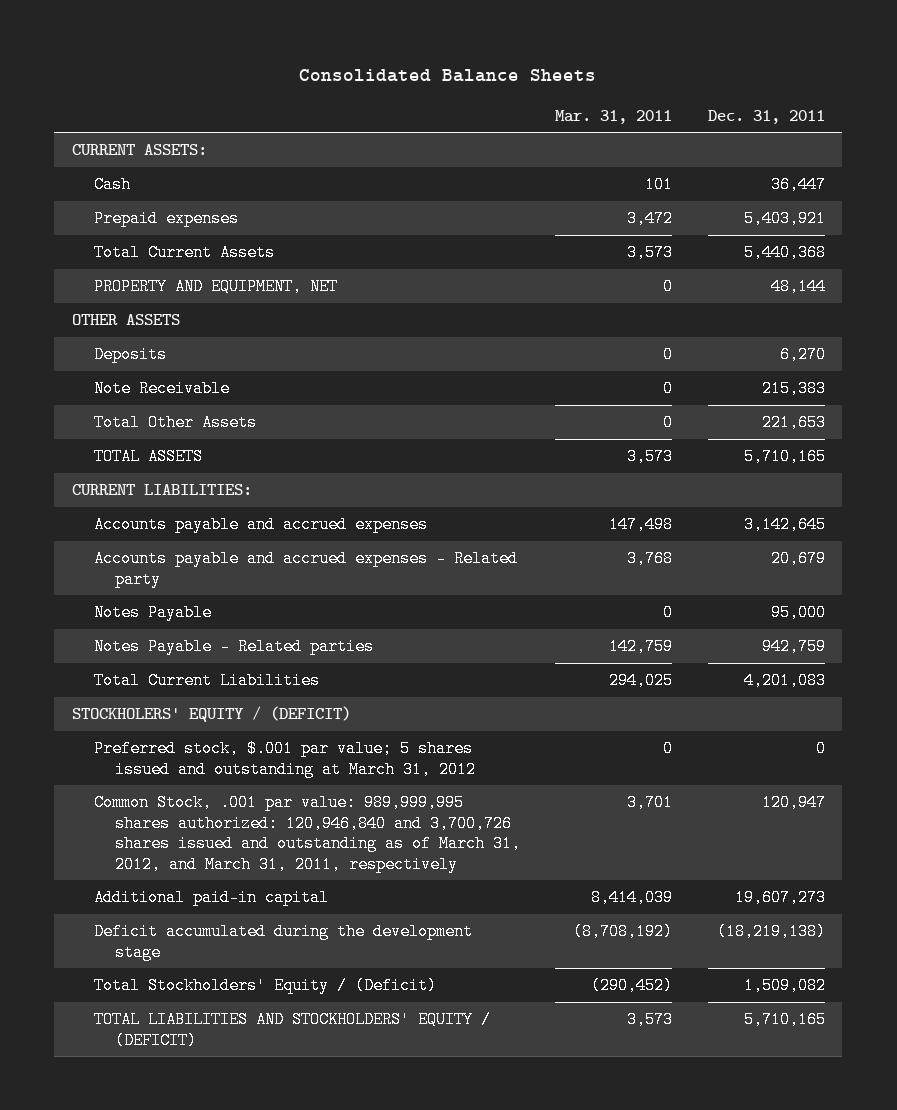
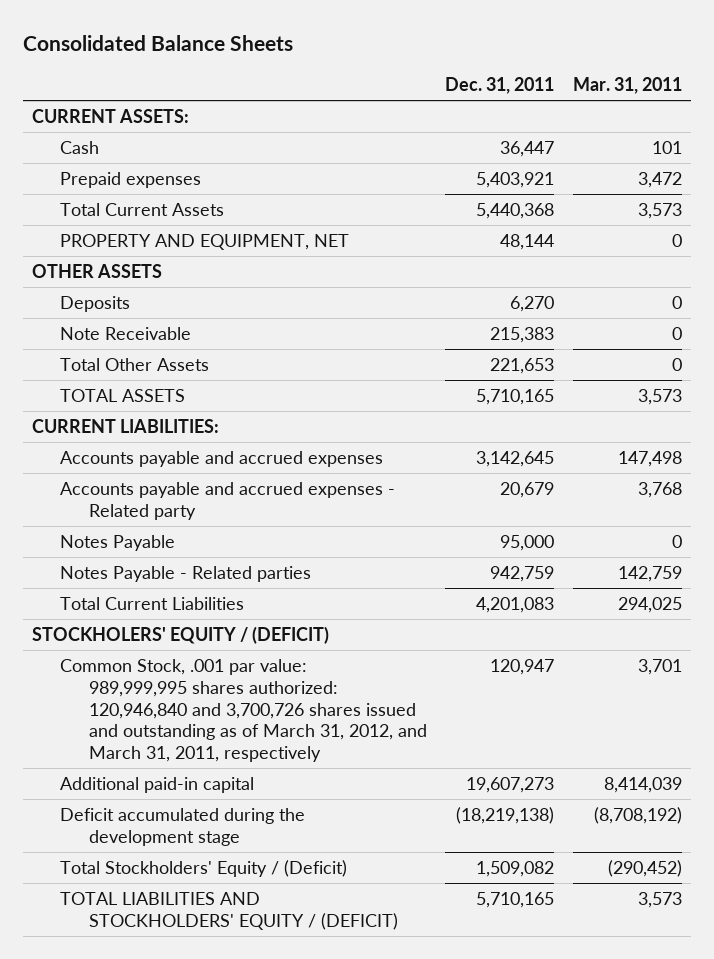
[93,740,477,778] Preferred stock, $.001 par value; 5 shares issued and outstanding at March 31, 2012 -> none

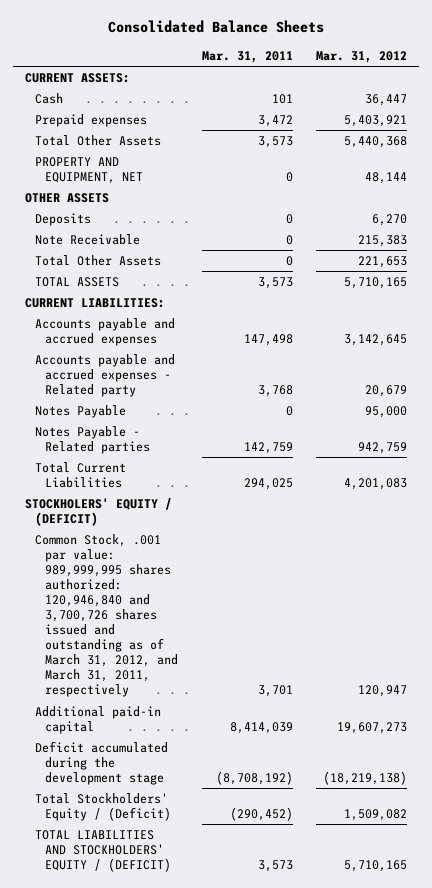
[445,77,555,95] Dec. 31, 2011 -> none
none -> [315,50,407,63] Mar. 31, 2012
[60,203,225,217] Total Current Assets -> [34,134,161,146] Total Other Assets

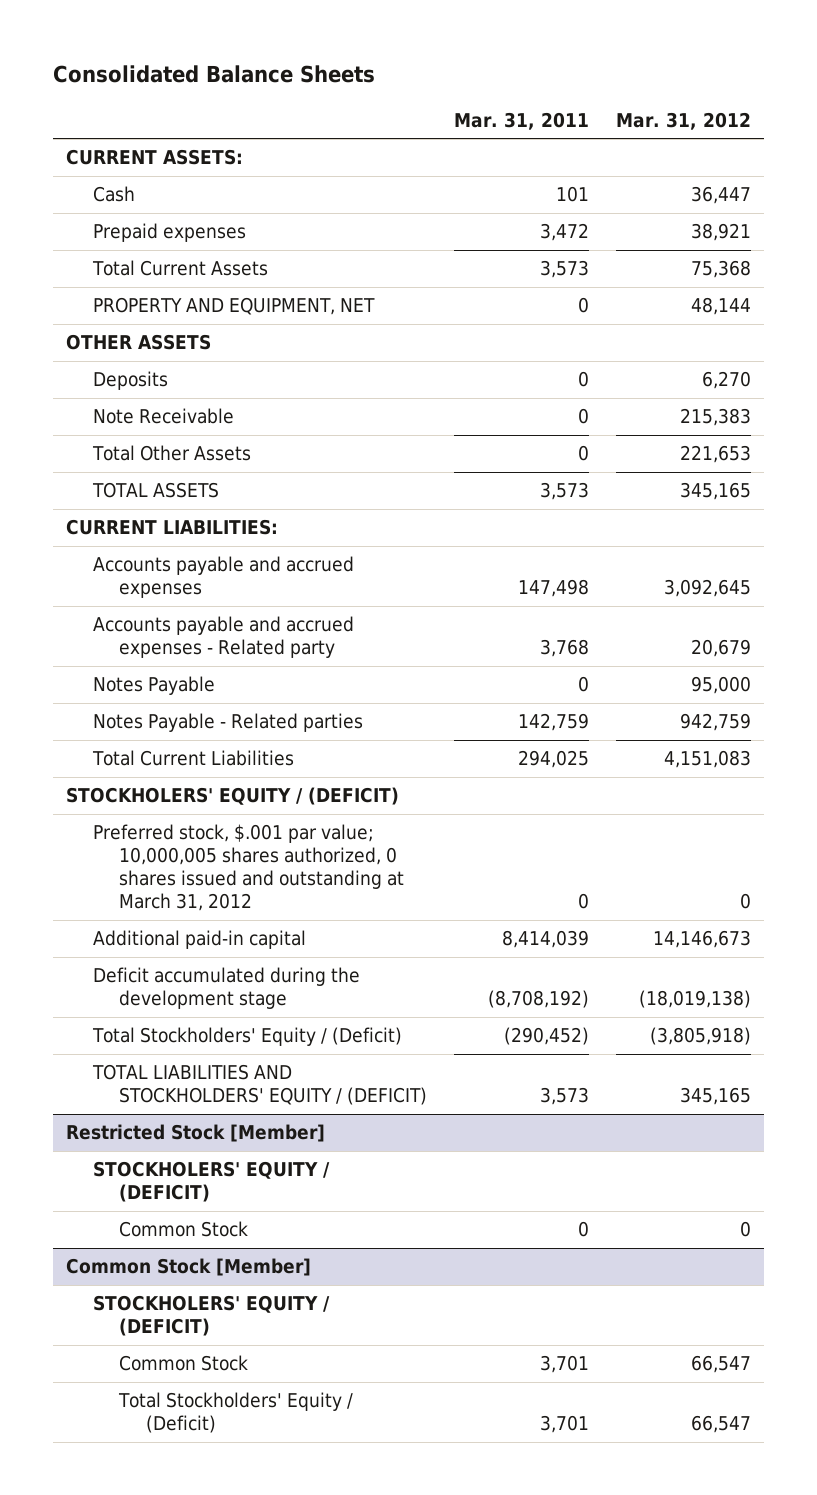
[343,114,407,127] 5,403,921 -> [690,223,751,242] 38,921
[34,134,161,146] Total Other Assets -> [91,260,268,277] Total Current Assets
[343,135,407,148] 5,440,368 -> [690,260,751,279] 75,368
[343,276,407,289] 5,710,165 -> [679,482,751,501] 345,165
[343,334,407,347] 3,142,645 -> [663,579,751,598] 3,092,645
[343,478,407,491] 4,201,083 -> [663,750,751,769] 4,151,083
[34,533,179,698] Common Stock, .001 par value: 989,999,995 shares authorized: 120,946,840 and 3,700,726 shares issued and outstanding as of March 31, 2012, and March 31, 2011, respectively -> none
none -> [92,824,405,912] Preferred stock, $.001 par value; 10,000,005 shares authorized, 0 shares issued and outstanding at March 31, 2012
[336,722,407,735] 19,607,273 -> [652,930,751,949] 14,146,673
[322,771,407,786] (18,219,138) -> [638,990,751,1009] (18,019,138)
[343,809,407,822] 1,509,082 -> [649,1027,751,1046] (3,805,918)
[343,860,407,873] 5,710,165 -> [679,1087,751,1106] 345,165
none -> [66,1124,326,1143] Restricted Stock [Member]
none -> [92,1161,330,1203] STOCKHOLERS' EQUITY / (DEFICIT)
none -> [119,1221,249,1238] Common Stock
none -> [66,1258,312,1277] Common Stock [Member]
none -> [92,1295,330,1337] STOCKHOLERS' EQUITY / (DEFICIT)
none -> [119,1355,249,1372] Common Stock
none -> [118,1392,354,1434] Total Stockholders' Equity / (Deficit)

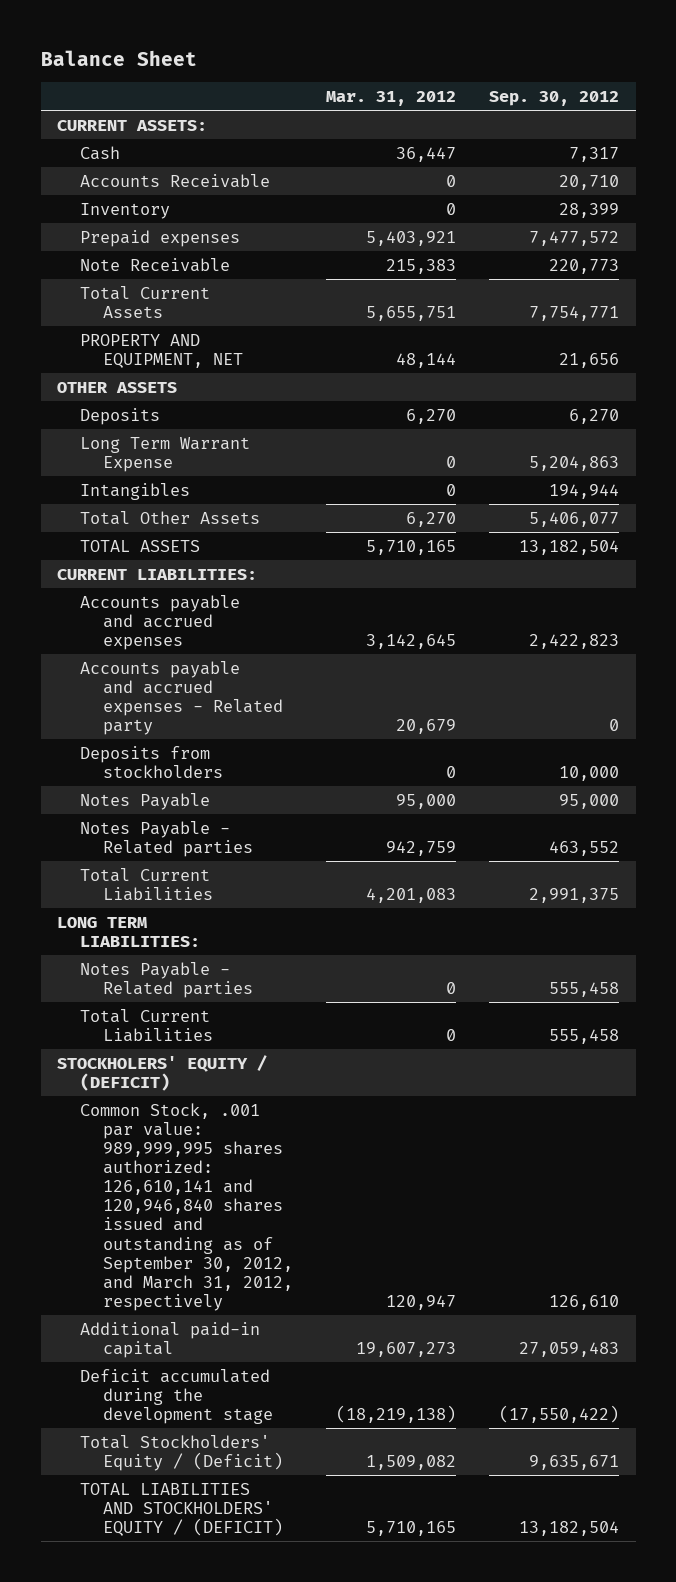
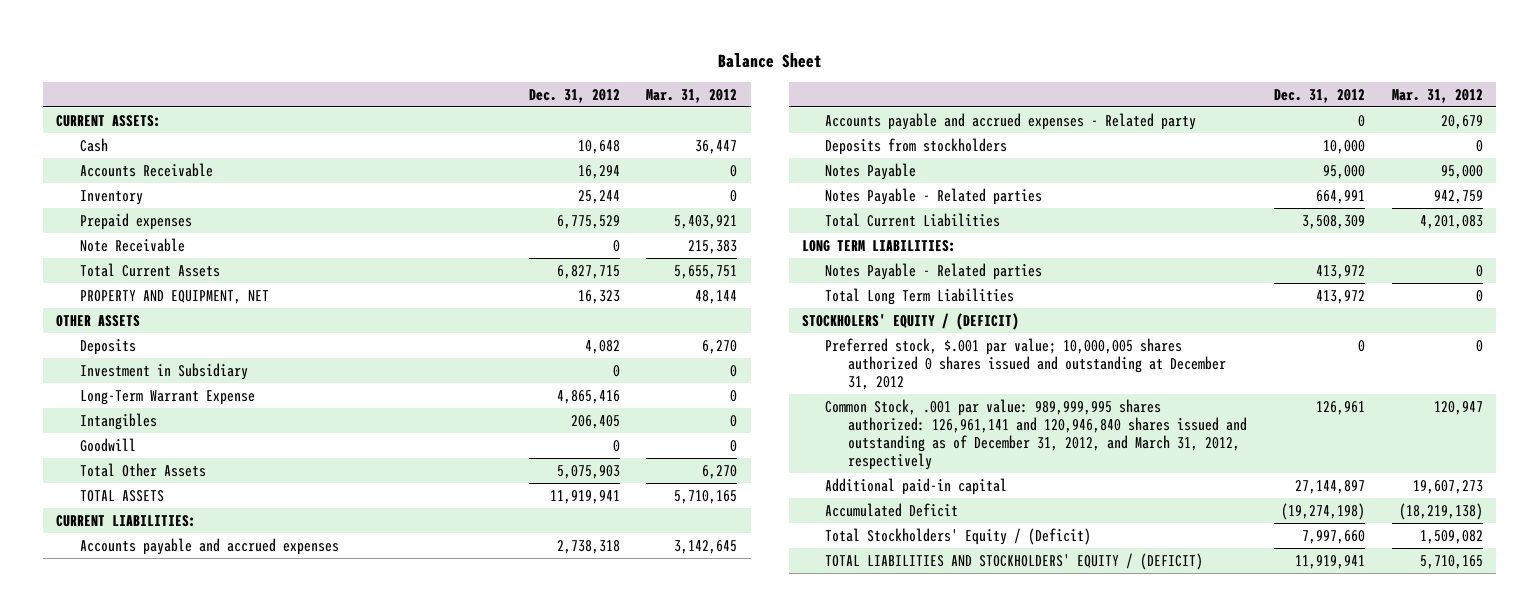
[488,91,619,107] Sep. 30, 2012 -> none
none -> [528,88,620,103] Dec. 31, 2012
none -> [79,362,248,380] Investment in Subsidiary
[79,436,250,472] Long Term Warrant Expense -> [79,389,255,405] Long-Term Warrant Expense
none -> [79,437,136,452] Goodwill
[79,1008,213,1042] Total Current Liabilities -> none
none -> [825,287,1015,305] Total Long Term Liabilities
none -> [825,337,1227,390] Preferred stock, $.001 par value; 10,000,005 shares authorized 0 shares issued and outstanding at December 31, 2012
[79,1102,293,1311] Common Stock, .001 par value: 989,999,995 shares authorized: 126,610,141 and 120,946,840 shares issued and outstanding as of September 30, 2012, and March 31, 2012, respectively -> [825,398,1248,471] Common Stock, .001 par value: 989,999,995 shares authorized: 126,961,141 and 120,946,840 shares issued and outstanding as of December 31, 2012, and March 31, 2012, respectively
[79,1368,273,1424] Deficit accumulated during the development stage -> [825,502,959,517] Accumulated Deficit

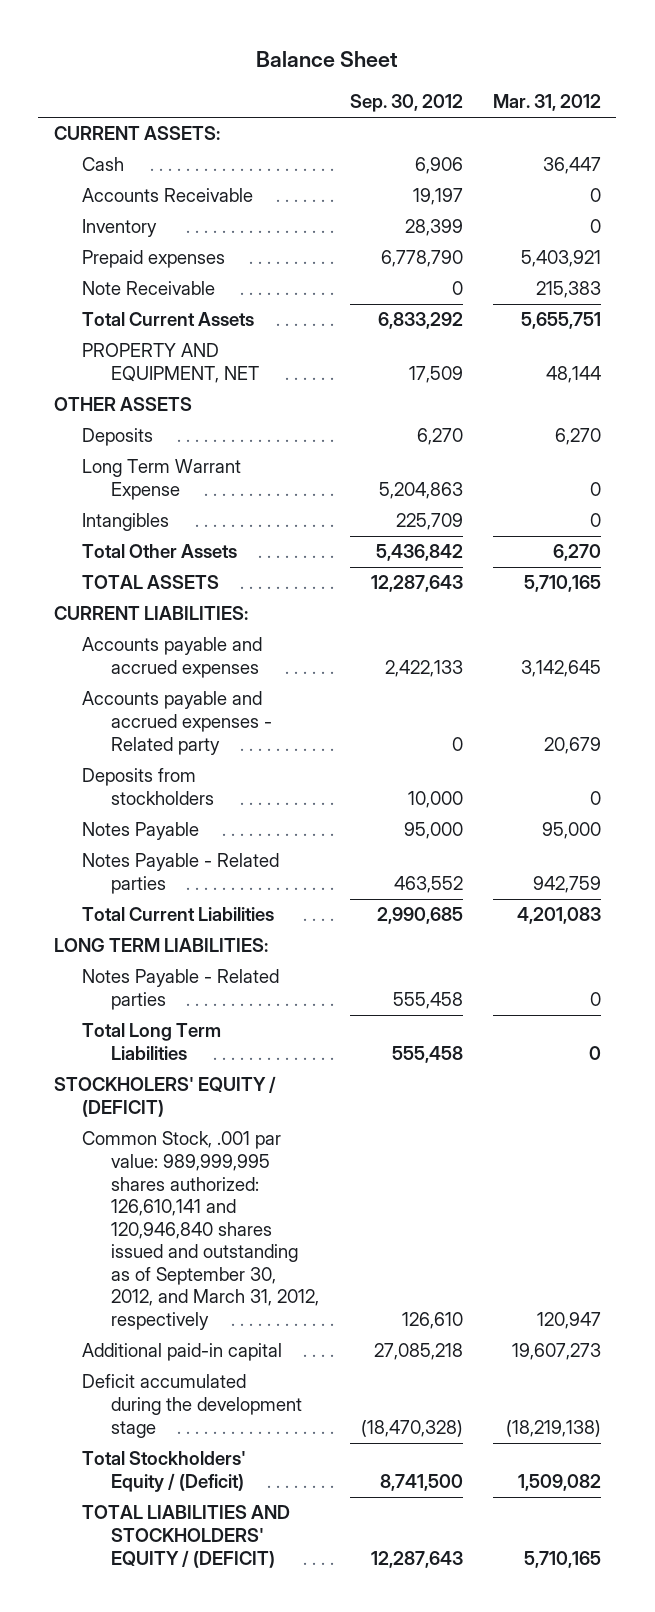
[528,88,620,103] Dec. 31, 2012 -> none
none -> [349,94,463,113] Sep. 30, 2012
[79,362,248,380] Investment in Subsidiary -> none
[79,389,255,405] Long-Term Warrant Expense -> [82,459,242,501] Long Term Warrant Expense
[79,437,136,452] Goodwill -> none
[825,337,1227,390] Preferred stock, $.001 par value; 10,000,005 shares authorized 0 shares issued and outstanding at December 31, 2012 -> none
[825,398,1248,471] Common Stock, .001 par value: 989,999,995 shares authorized: 126,961,141 and 120,946,840 shares issued and outstanding as of December 31, 2012, and March 31, 2012, respectively -> [82,1131,320,1331] Common Stock, .001 par value: 989,999,995 shares authorized: 126,610,141 and 120,946,840 shares issued and outstanding as of September 30, 2012, and March 31, 2012, respectively
[825,502,959,517] Accumulated Deficit -> [82,1374,303,1438] Deficit accumulated during the development stage

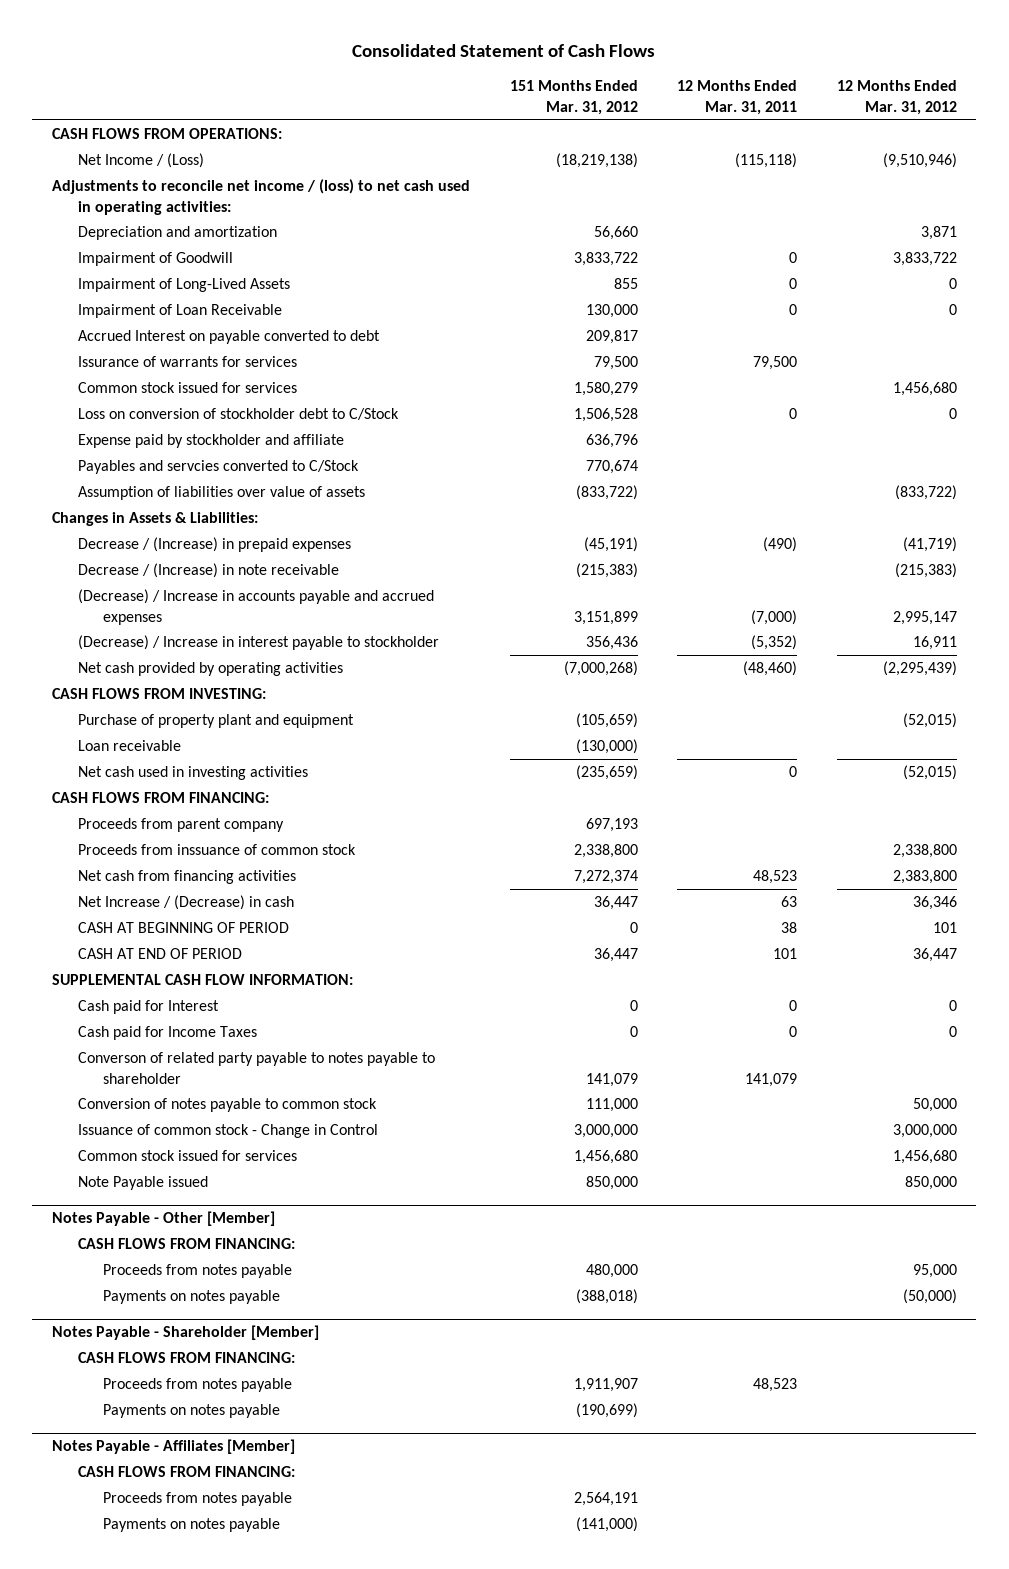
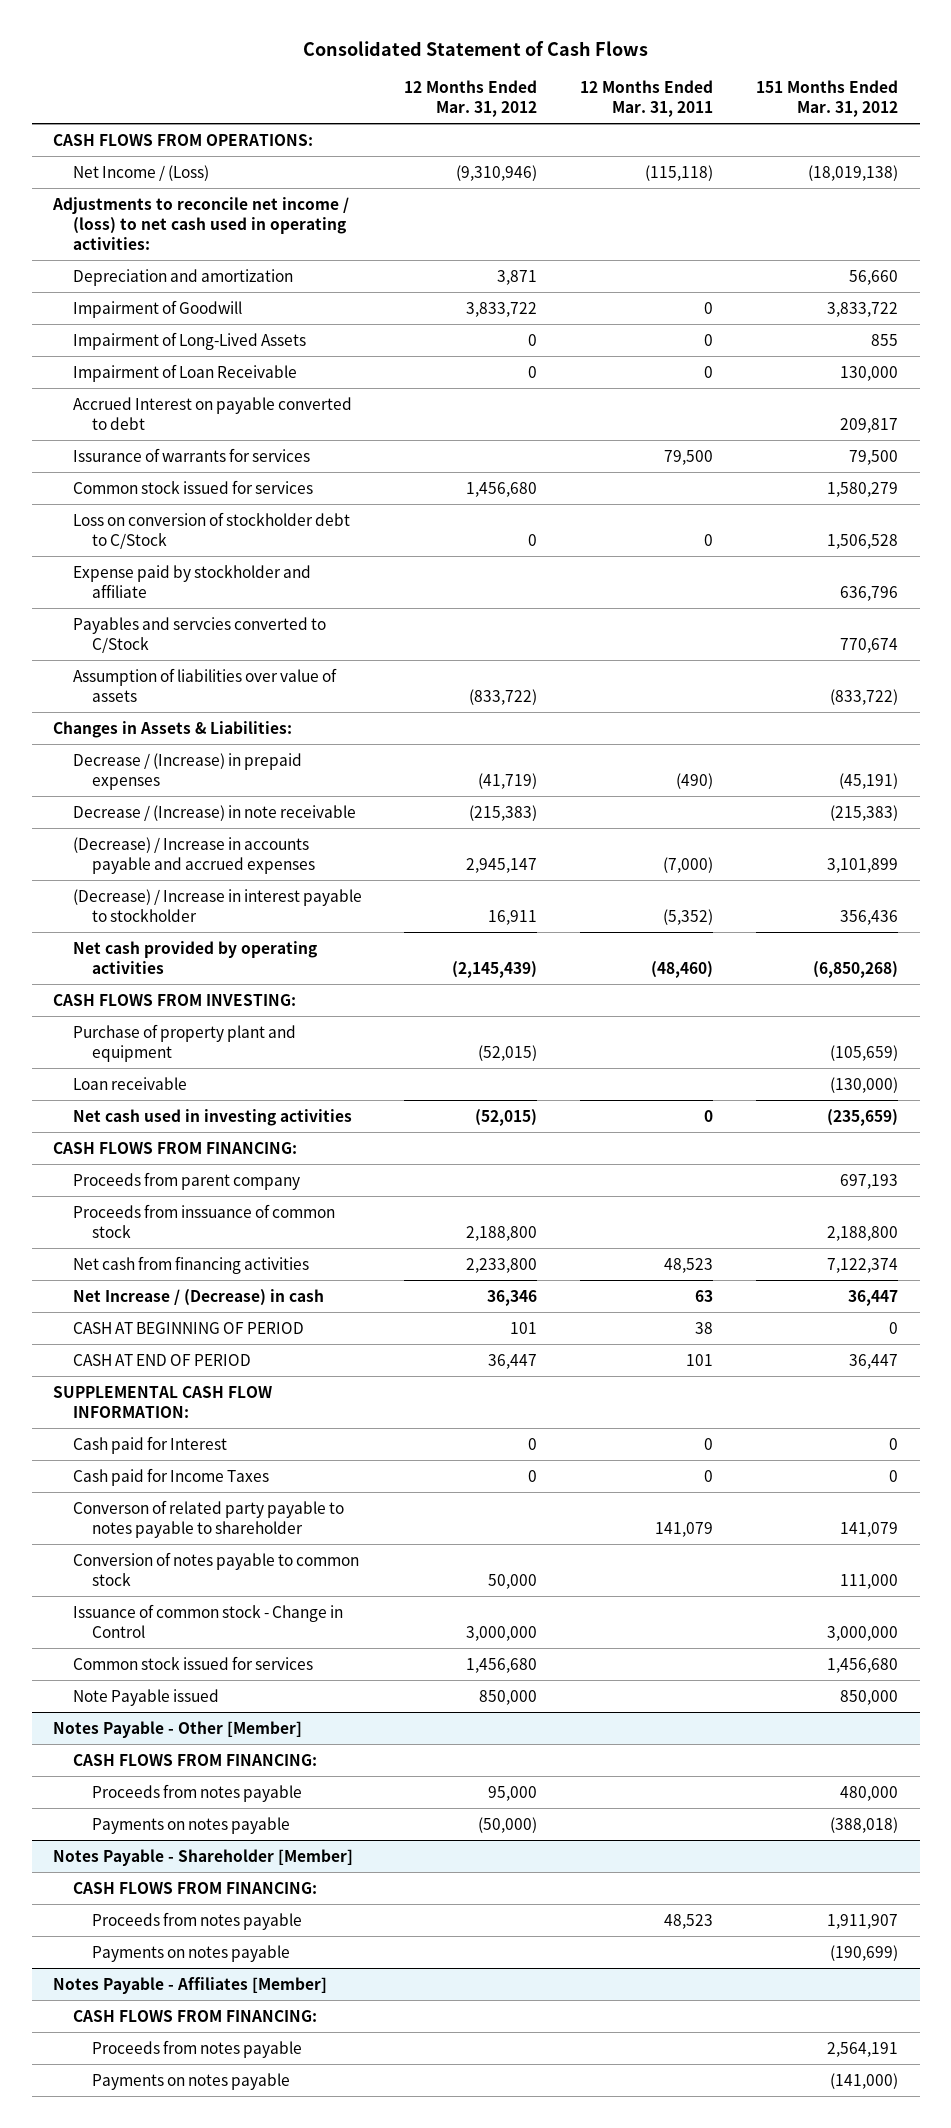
[555,153,638,169] (18,219,138) -> [808,164,899,181] (18,019,138)
[882,153,957,169] (9,510,946) -> [456,164,538,181] (9,310,946)
[573,610,638,625] 3,151,899 -> [827,857,899,873] 3,101,899
[892,610,957,625] 2,995,147 -> [466,857,538,873] 2,945,147
[563,661,638,677] (7,000,268) -> [813,960,899,978] (6,850,268)
[882,661,957,677] (2,295,439) -> [452,960,538,978] (2,145,439)
[573,844,638,859] 2,338,800 -> [827,1225,899,1241] 2,188,800
[892,844,957,859] 2,338,800 -> [466,1225,538,1241] 2,188,800
[573,870,638,885] 7,272,374 -> [827,1257,899,1273] 7,122,374
[892,870,957,885] 2,383,800 -> [466,1257,538,1273] 2,233,800

